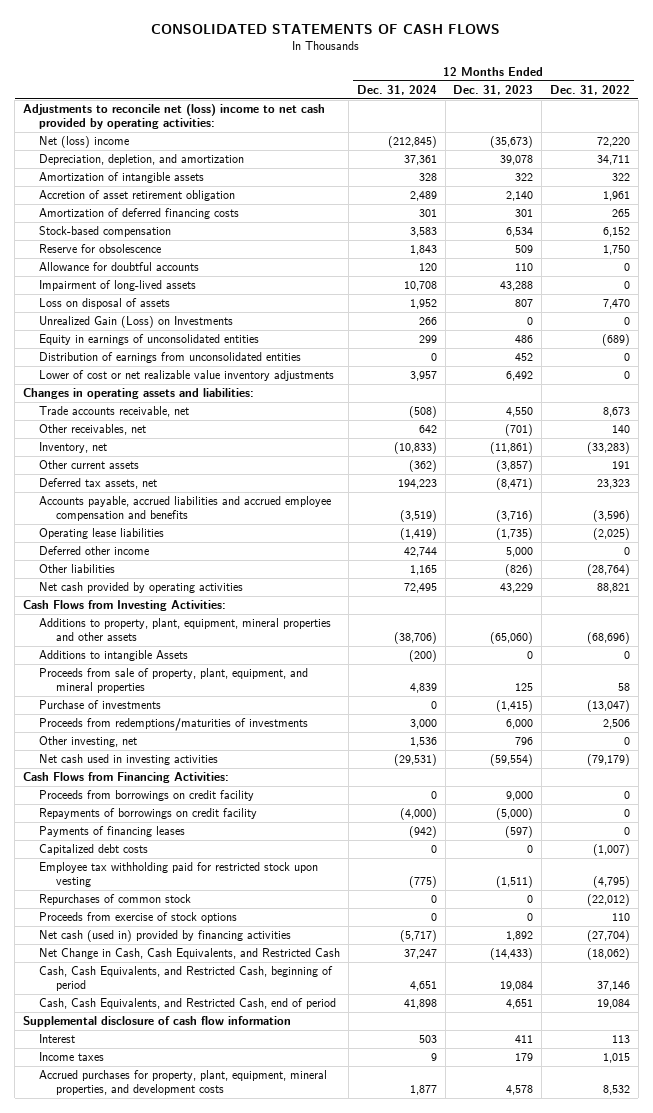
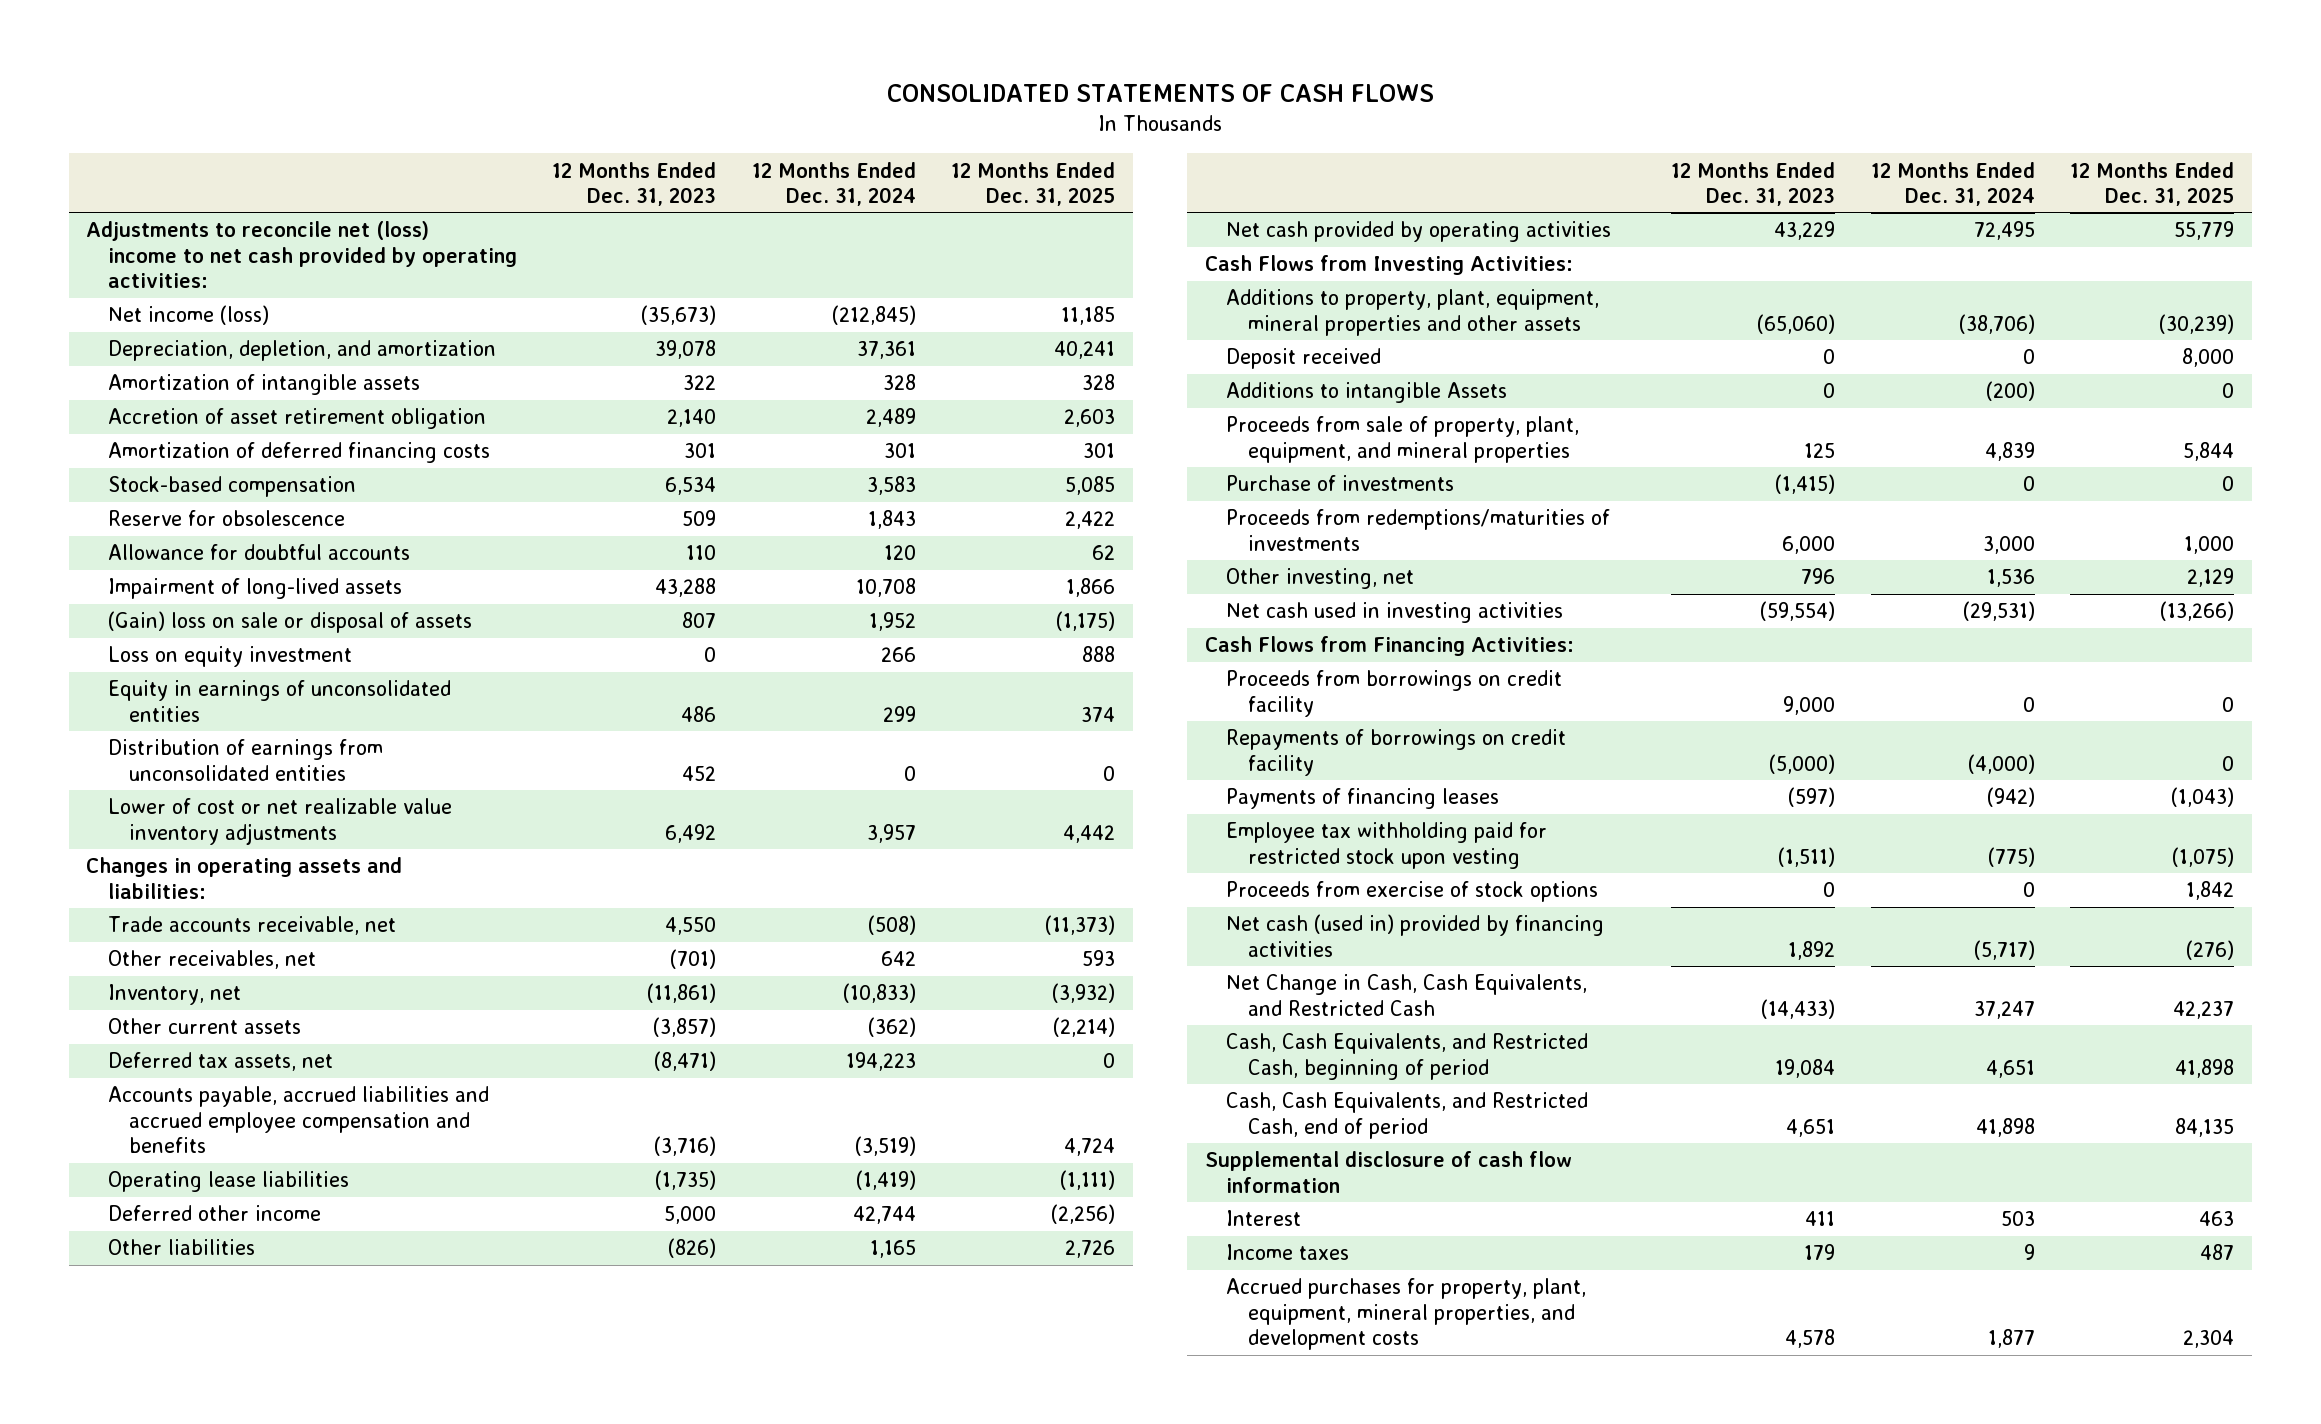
[550,84,631,95] Dec. 31, 2022 -> none
none -> [951,161,1116,206] 12 Months Ended Dec. 31, 2025
[39,136,130,149] Net (loss) income -> [107,305,269,326] Net income (loss)
[39,298,171,310] Loss on disposal of assets -> [107,611,472,634] (Gain) loss on sale or disposal of assets
[39,316,234,329] Unrealized Gain (Loss) on Investments -> [107,646,352,668] Loss on equity investment
none -> [1226,348,1382,370] Deposit received
[39,844,149,856] Capitalized debt costs -> none
[39,894,192,906] Repurchases of common stock -> none

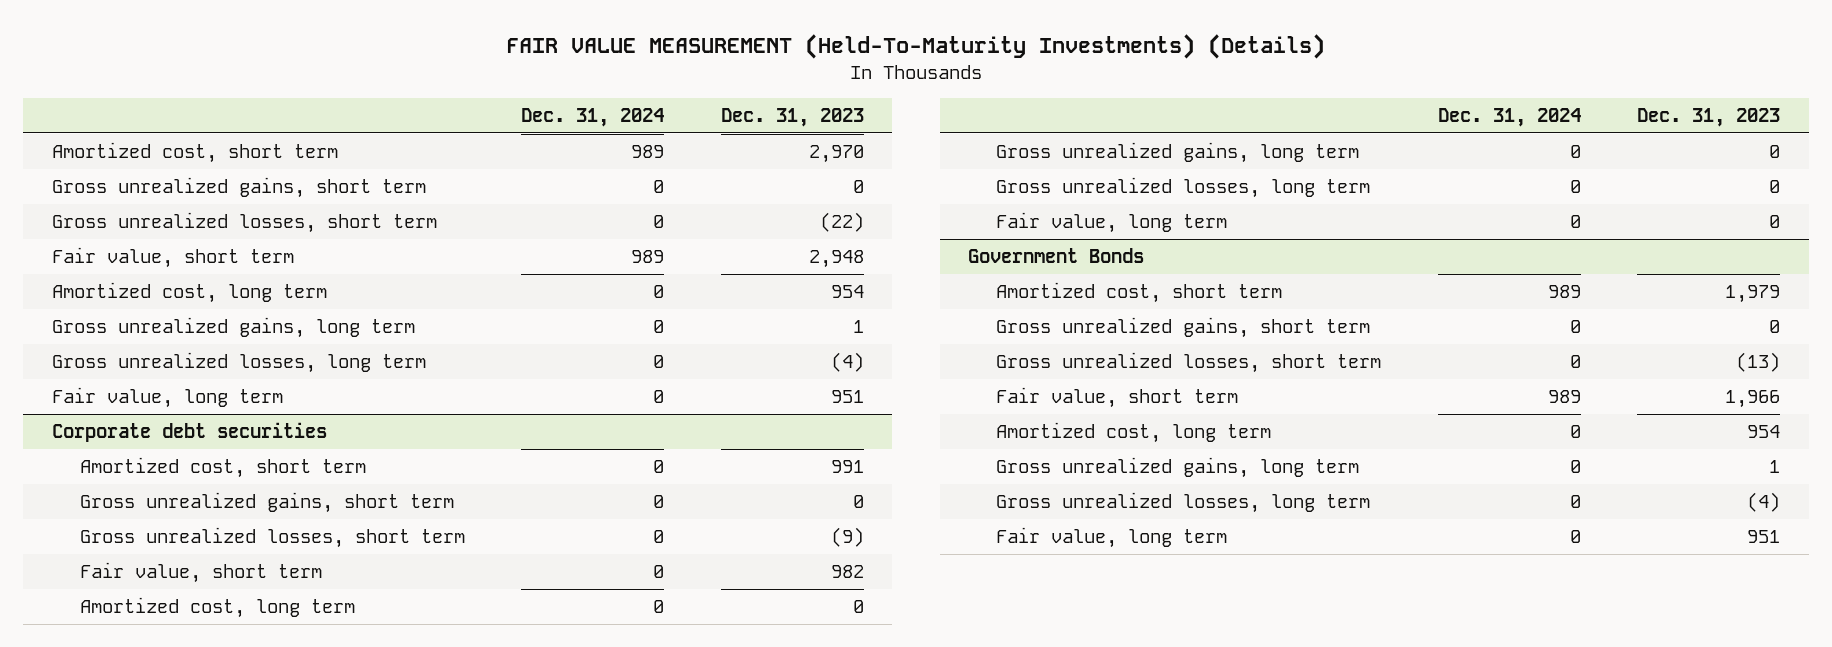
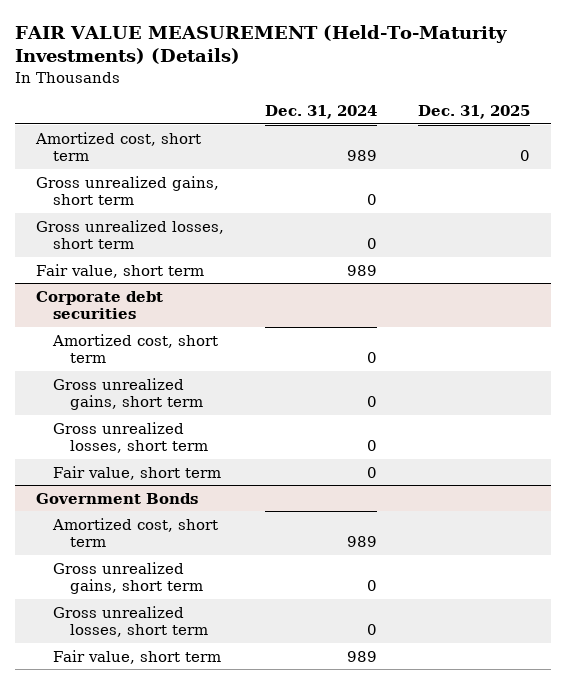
[720,108,864,128] Dec. 31, 2023 -> none
none -> [418,105,531,120] Dec. 31, 2025
[51,282,327,304] Amortized cost, long term -> none
[51,317,415,339] Gross unrealized gains, long term -> none
[51,352,426,374] Gross unrealized losses, long term -> none
[51,387,283,409] Fair value, long term -> none
[79,597,355,619] Amortized cost, long term -> none
[995,142,1359,164] Gross unrealized gains, long term -> none
[995,177,1370,199] Gross unrealized losses, long term -> none
[995,212,1227,234] Fair value, long term -> none
[995,422,1271,444] Amortized cost, long term -> none
[995,457,1359,479] Gross unrealized gains, long term -> none
[995,492,1370,514] Gross unrealized losses, long term -> none
[995,527,1227,549] Fair value, long term -> none

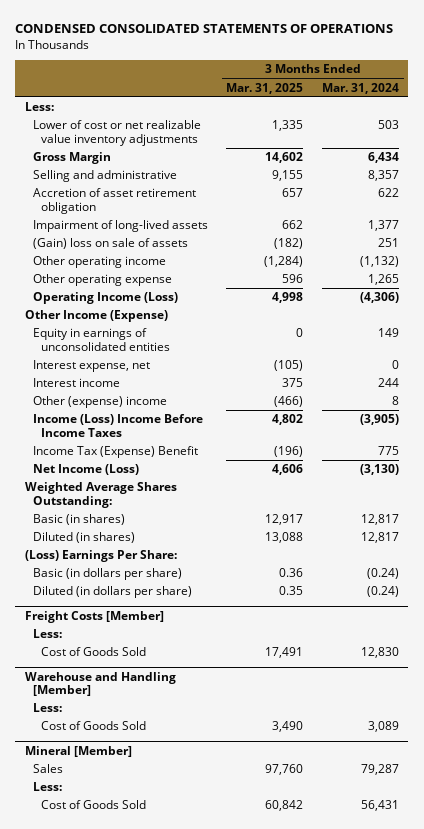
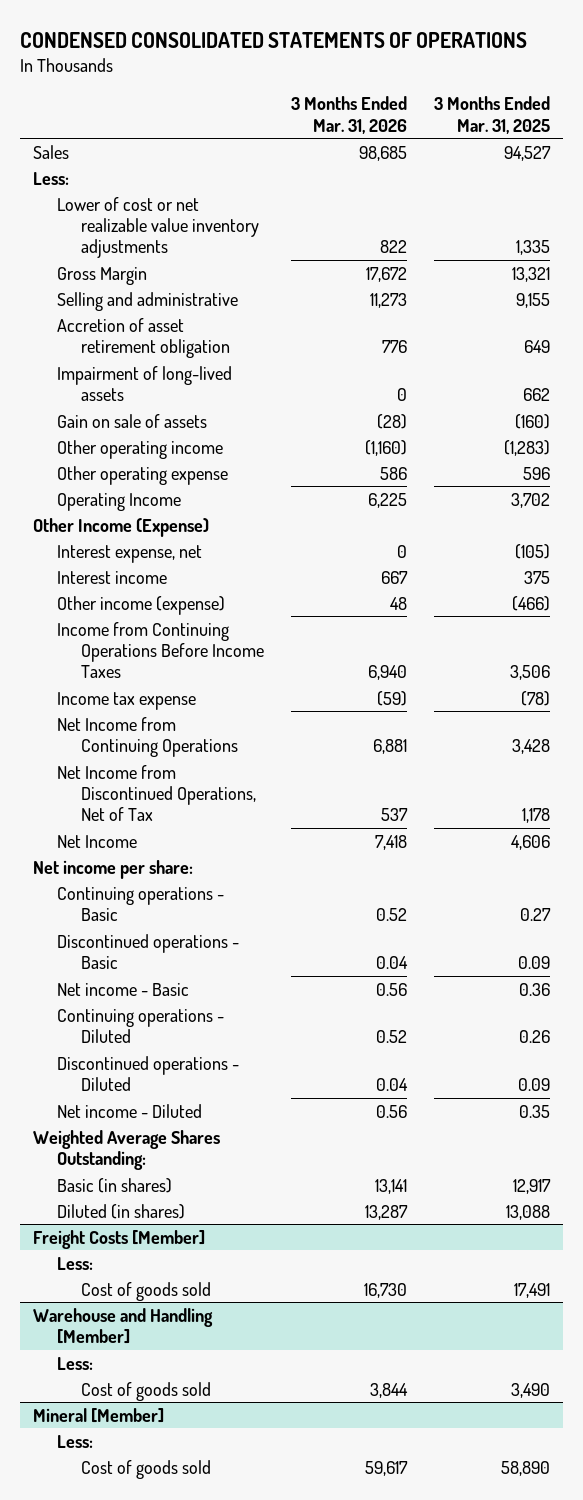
[322,82,400,94] Mar. 31, 2024 -> none
none -> [291,96,408,134] 3 Months Ended Mar. 31, 2026
none -> [33,144,70,159] Sales
[265,152,304,164] 14,602 -> [512,266,551,282] 13,321
[282,188,304,198] 657 -> [524,340,551,354] 649
[32,238,188,250] (Gain) loss on sale of assets -> [57,413,208,428] Gain on sale of assets
[274,238,304,250] (182) -> [515,413,551,429] (160)
[264,256,304,268] (1,284) -> [504,439,551,456] (1,283)
[32,292,178,305] Operating Income (Loss) -> [57,492,182,511] Operating Income
[272,292,304,304] 4,998 -> [511,492,551,508] 3,702
[32,328,170,351] Equity in earnings of unconsolidated entities -> none
[32,396,167,409] Other (expense) income -> [57,595,226,615] Other income (expense)
[32,414,203,437] Income (Loss) Income Before Income Taxes -> [57,621,265,679] Income from Continuing Operations Before Income Taxes
[272,414,304,426] 4,802 -> [510,665,551,681] 3,506
[32,446,198,459] Income Tax (Expense) Benefit -> [57,691,197,710] Income tax expense
[274,446,304,458] (196) -> [521,690,551,706] (78)
none -> [57,716,239,758] Net Income from Continuing Operations
none -> [57,764,257,822] Net Income from Discontinued Operations, Net of Tax
[32,464,139,476] Net Income (Loss) -> [57,834,138,848] Net Income
none -> [33,859,194,879] Net income per share:
none -> [57,886,225,922] Continuing operations - Basic
none -> [57,933,240,970] Discontinued operations - Basic
none -> [57,982,190,996] Net income - Basic
none -> [57,1008,225,1044] Continuing operations - Diluted
none -> [57,1055,240,1092] Discontinued operations - Diluted
none -> [57,1103,203,1118] Net income - Diluted
[24,550,177,563] (Loss) Earnings Per Share: -> none
[32,568,182,581] Basic (in dollars per share) -> none
[32,586,192,599] Diluted (in dollars per share) -> none
[40,647,146,657] Cost of Goods Sold -> [81,1281,212,1301] Cost of goods sold
[40,721,146,731] Cost of Goods Sold -> [81,1381,212,1401] Cost of goods sold
[32,764,63,774] Sales -> none
[40,800,146,810] Cost of Goods Sold -> [81,1459,212,1479] Cost of goods sold
[265,800,304,812] 60,842 -> [501,1460,551,1476] 58,890

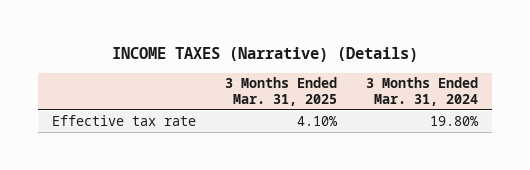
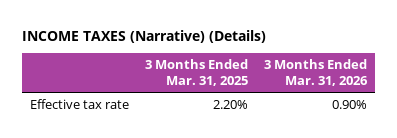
[365,77,478,107] 3 Months Ended Mar. 31, 2024 -> none
none -> [264,59,369,86] 3 Months Ended Mar. 31, 2026
[297,116,339,127] 4.10% -> [213,99,249,109] 2.20%

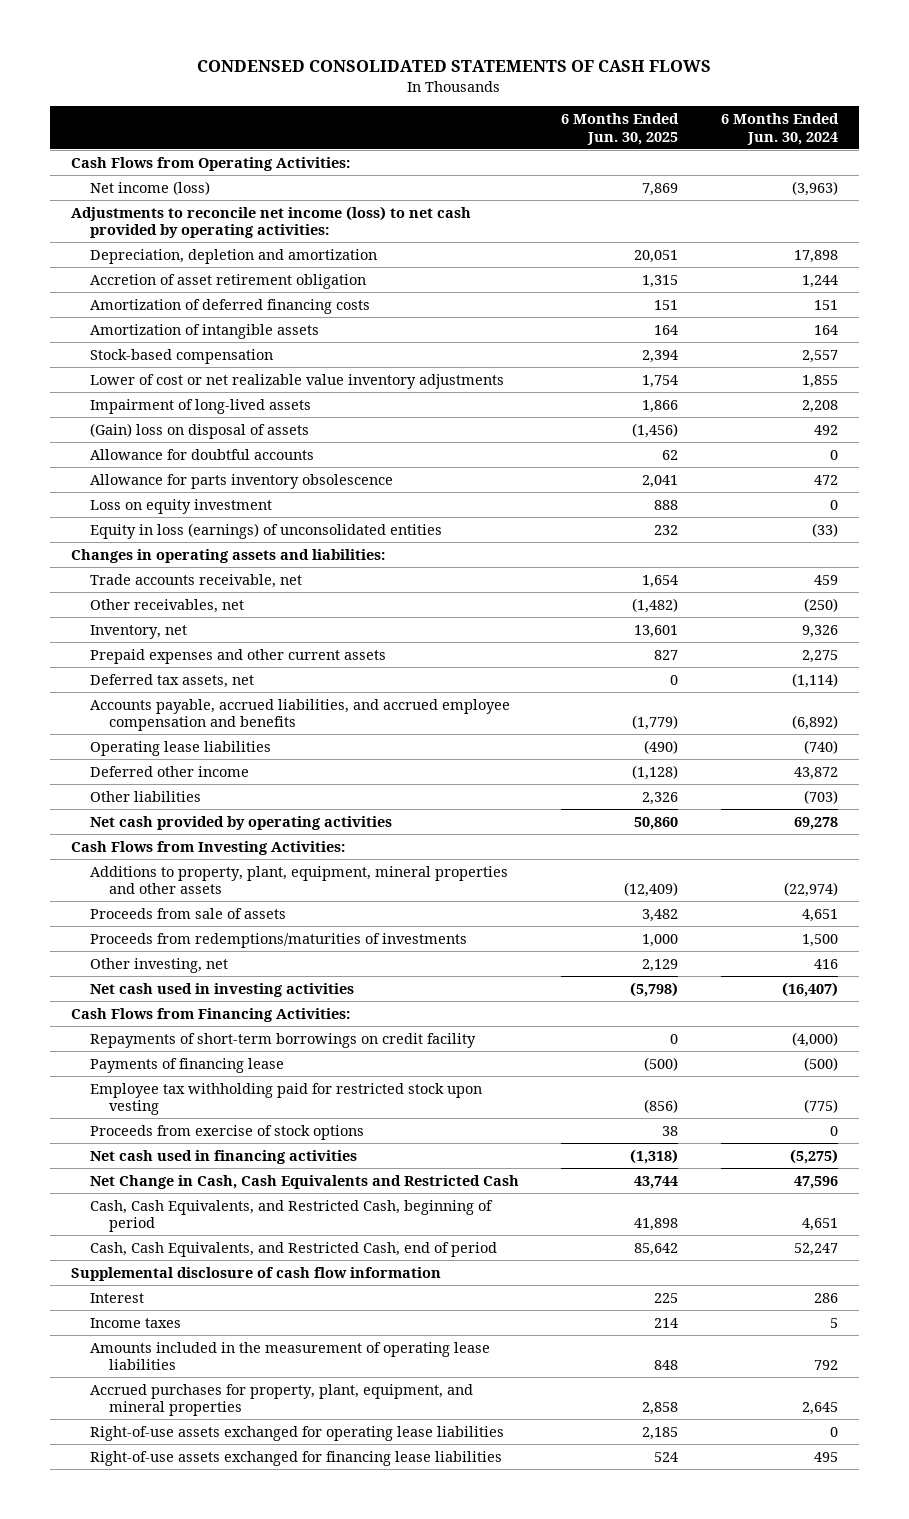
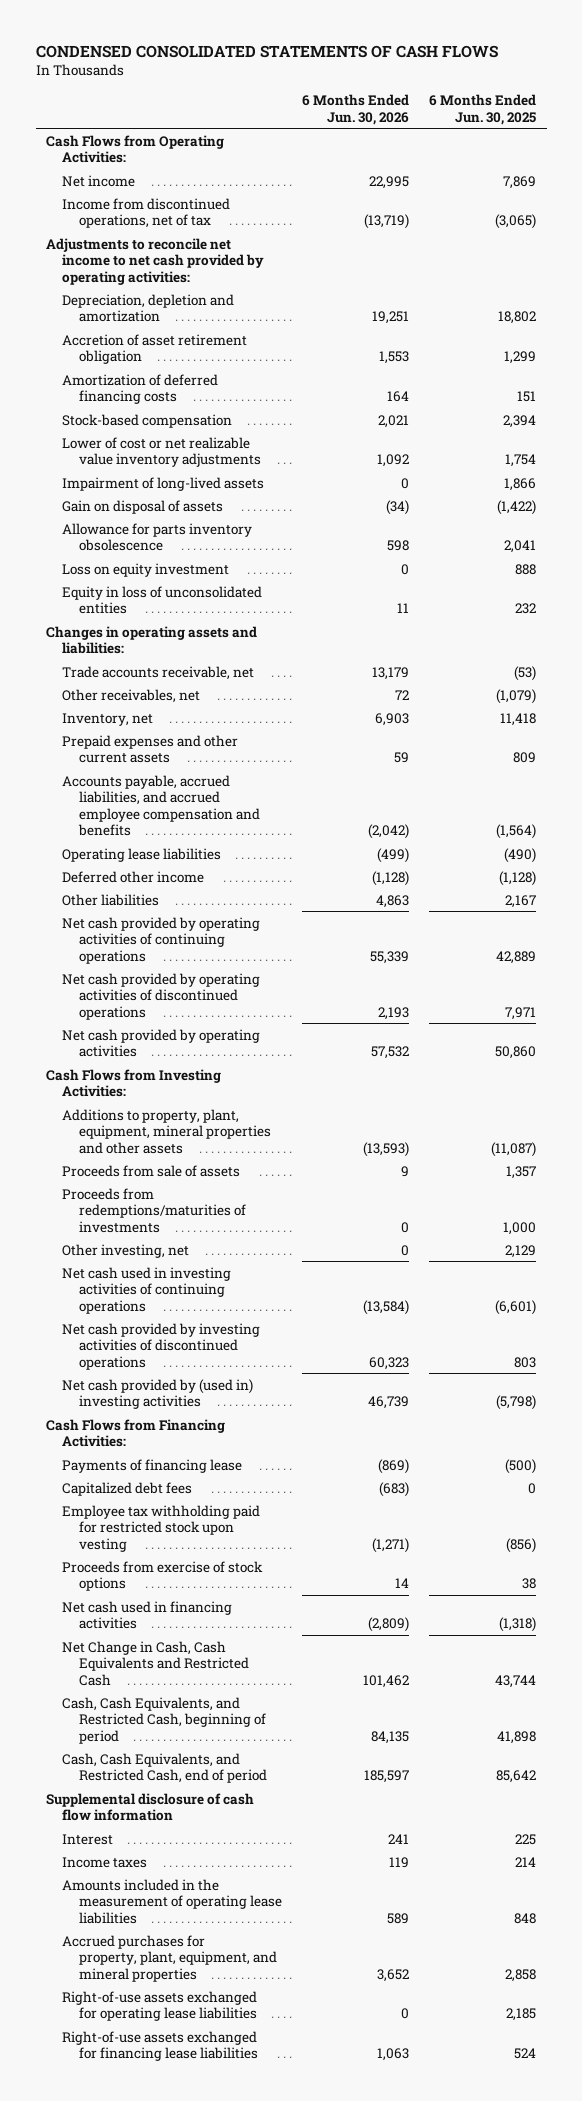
[720,112,839,145] 6 Months Ended Jun. 30, 2024 -> none
none -> [302,93,410,125] 6 Months Ended Jun. 30, 2026
[90,180,211,195] Net income (loss) -> [62,174,136,187] Net income
none -> [62,197,231,229] Income from discontinued operations, net of tax
[70,205,471,239] Adjustments to reconcile net income (loss) to net cash provided by operating activities: -> [45,237,265,285] Adjustments to reconcile net income to net cash provided by operating activities:
[634,249,679,263] 20,051 -> [498,311,537,325] 18,802
[642,274,679,288] 1,315 -> [504,351,537,365] 1,299
[90,323,320,339] Amortization of intangible assets -> none
[90,448,315,460] Allowance for doubtful accounts -> none
[90,422,310,439] (Gain) loss on disposal of assets -> [62,499,224,514] Gain on disposal of assets
[632,422,679,438] (1,456) -> [497,499,537,515] (1,422)
[90,522,443,539] Equity in loss (earnings) of unconsolidated entities -> [62,585,263,615] Equity in loss of unconsolidated entities
[90,673,255,688] Deferred tax assets, net -> none
[642,574,679,588] 1,654 -> [514,665,537,681] (53)
[632,597,679,613] (1,482) -> [496,688,537,704] (1,079)
[634,624,679,638] 13,601 -> [500,712,537,726] 11,418
[654,649,679,660] 827 -> [513,752,537,764] 809
[632,715,679,731] (1,779) -> [496,824,537,840] (1,564)
[642,791,679,805] 2,326 -> [505,894,537,908] 2,167
none -> [62,916,261,964] Net cash provided by operating activities of continuing operations
none -> [62,972,261,1020] Net cash provided by operating activities of discontinued operations
[624,882,679,898] (12,409) -> [491,1141,537,1157] (11,087)
[642,908,679,922] 3,482 -> [506,1165,537,1179] 1,357
none -> [62,1266,232,1314] Net cash used in investing activities of continuing operations
none -> [62,1322,261,1370] Net cash provided by investing activities of discontinued operations
[90,982,355,997] Net cash used in investing activities -> [62,1378,254,1410] Net cash provided by (used in) investing activities
[90,1032,477,1048] Repayments of short-term borrowings on credit facility -> none
none -> [62,1481,193,1496] Capitalized debt fees

